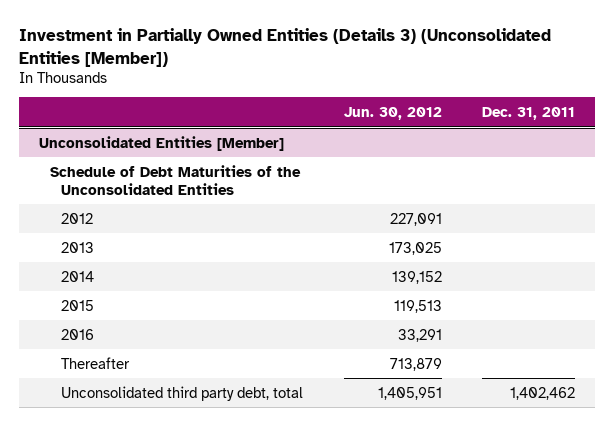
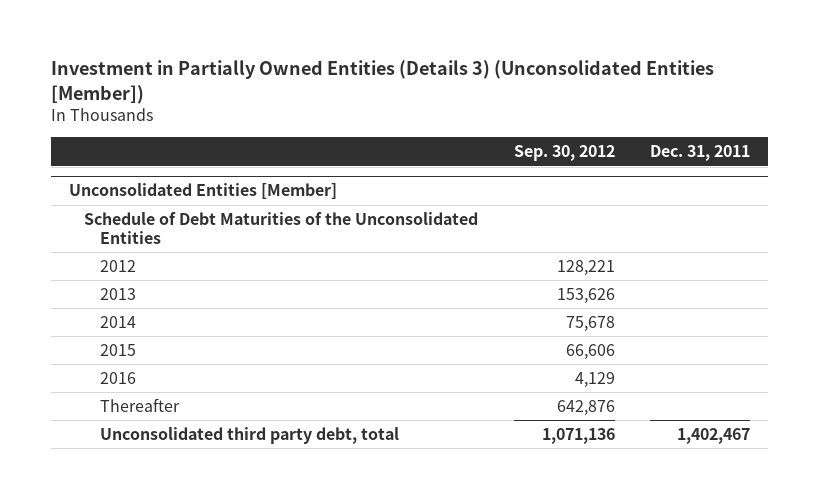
[343,106,442,120] Jun. 30, 2012 -> none
none -> [513,145,615,162] Sep. 30, 2012
[510,386,576,400] 1,402,462 -> [677,428,751,445] 1,402,467

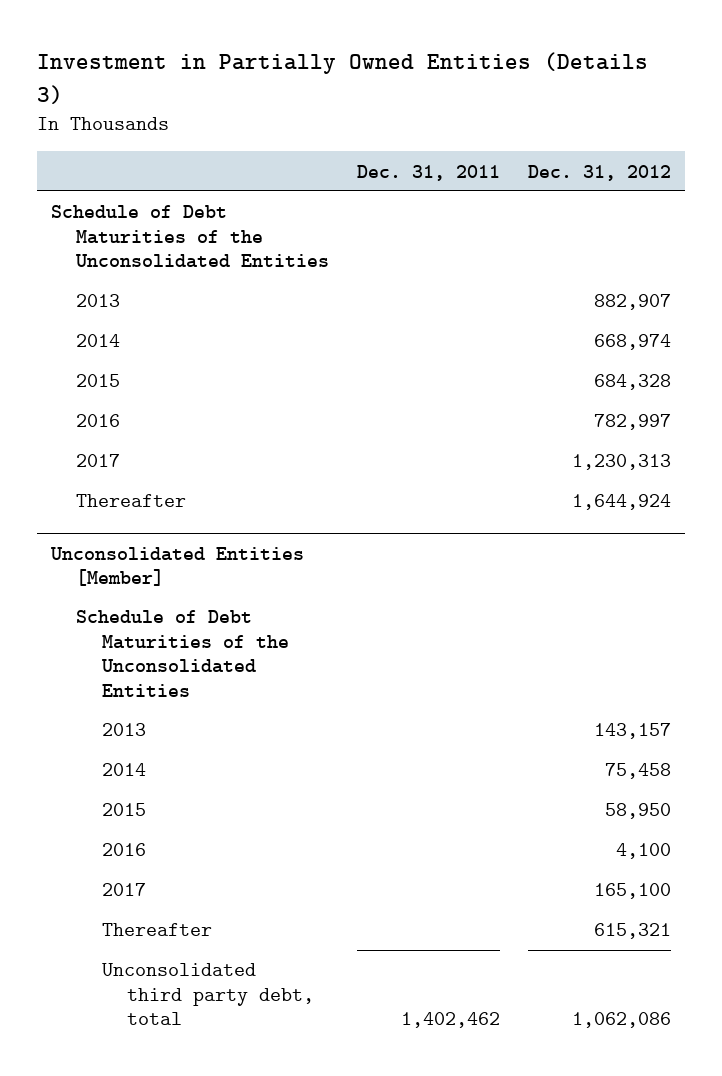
[50,60,714,104] Investment in Partially Owned Entities (Details 3) (Unconsolidated Entities [Member]) -> [36,52,648,104] Investment in Partially Owned Entities (Details 3)
[513,145,615,162] Sep. 30, 2012 -> none
none -> [528,164,672,181] Dec. 31, 2012
none -> [50,205,330,269] Schedule of Debt Maturities of the Unconsolidated Entities
none -> [76,294,121,308] 2013
none -> [76,334,121,348] 2014
none -> [76,374,121,388] 2015
none -> [76,414,121,428] 2016
none -> [76,454,121,468] 2017
none -> [76,494,187,508] Thereafter
[100,260,137,273] 2012 -> none
none -> [101,883,146,897] 2017
[677,428,751,445] 1,402,467 -> [401,1012,501,1029] 1,402,462

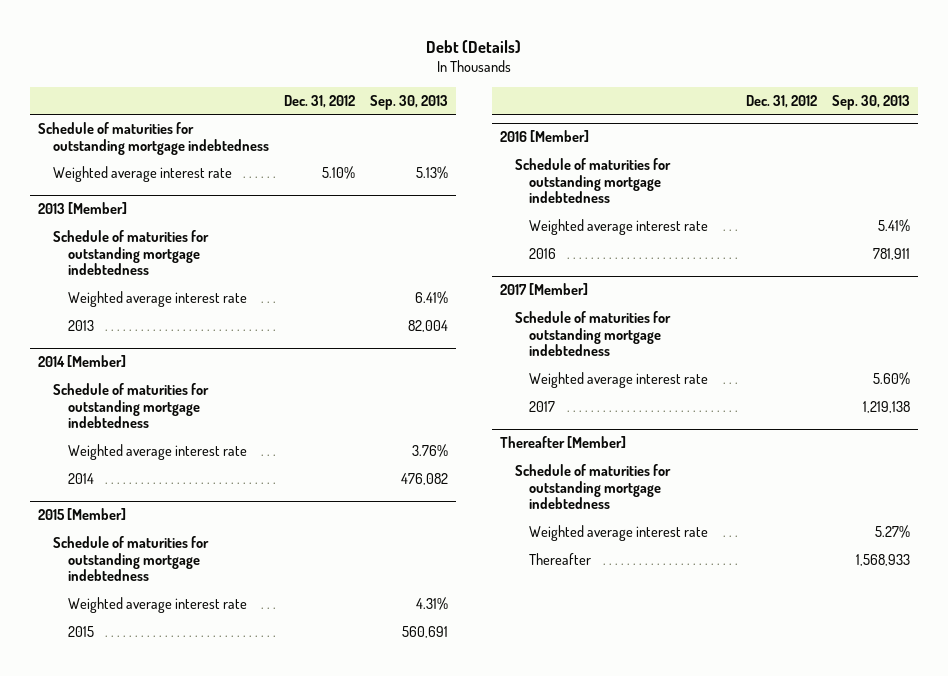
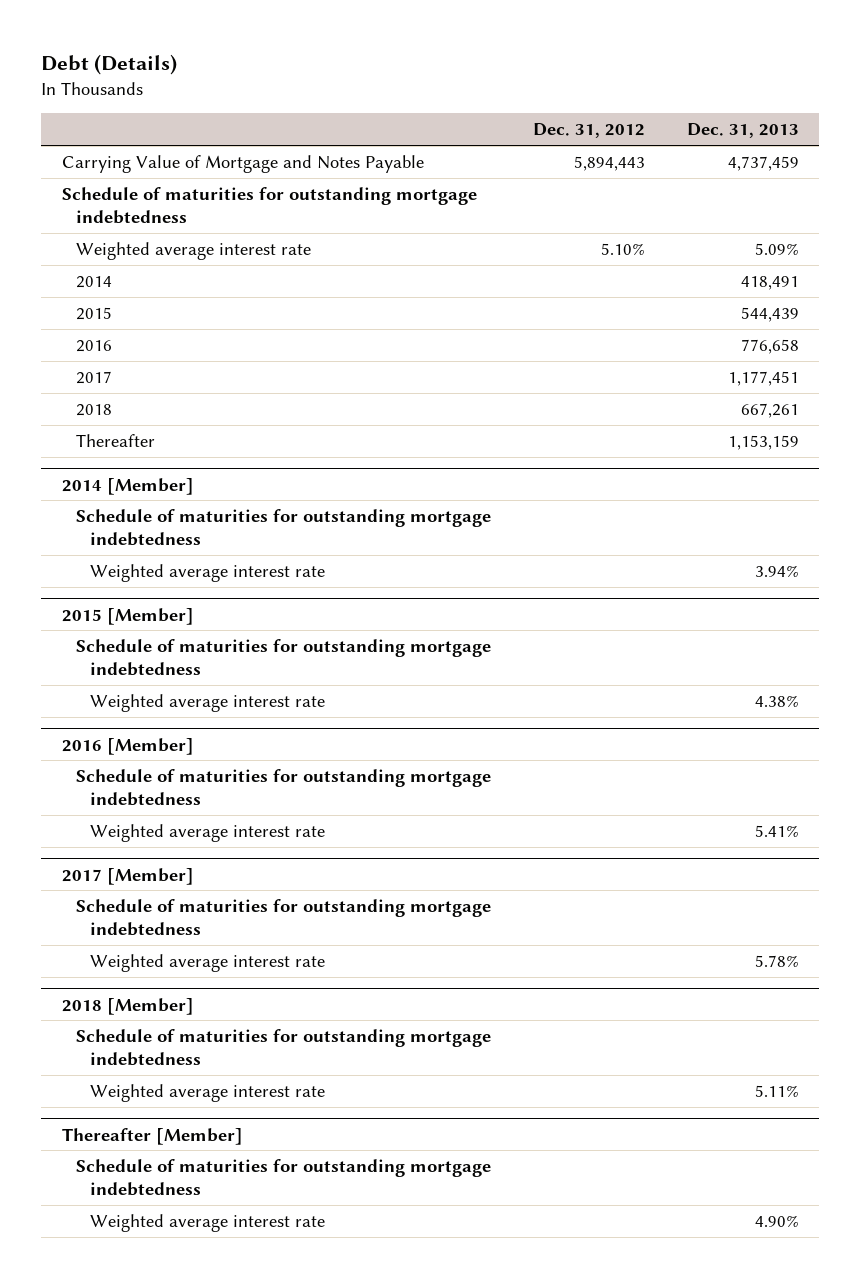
[370,94,449,110] Sep. 30, 2013 -> none
none -> [686,123,799,139] Dec. 31, 2013
none -> [61,154,424,173] Carrying Value of Mortgage and Notes Payable
[37,202,127,215] 2013 [Member] -> none
[52,230,209,276] Schedule of maturities for outstanding mortgage indebtedness -> none
[67,291,247,308] Weighted average interest rate -> none
[67,320,94,332] 2013 -> none
none -> [76,275,113,288] 2014
none -> [76,306,113,320] 2015
none -> [76,339,113,352] 2016
none -> [76,370,113,384] 2017
none -> [76,403,113,416] 2018
none -> [76,433,156,447] Thereafter
[67,473,94,485] 2014 -> none
[67,626,94,638] 2015 -> none
[529,248,557,260] 2016 -> none
[529,401,556,413] 2017 -> none
none -> [61,997,194,1015] 2018 [Member]
none -> [76,1028,492,1067] Schedule of maturities for outstanding mortgage indebtedness
none -> [90,1083,326,1102] Weighted average interest rate
[529,553,592,566] Thereafter -> none

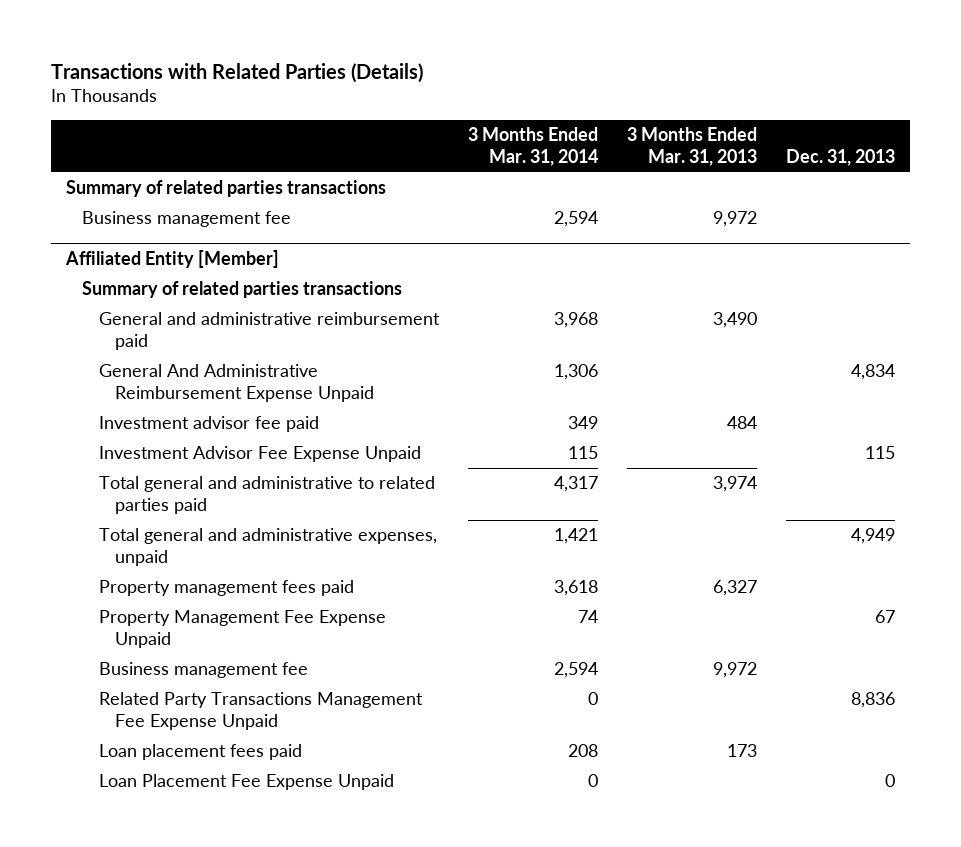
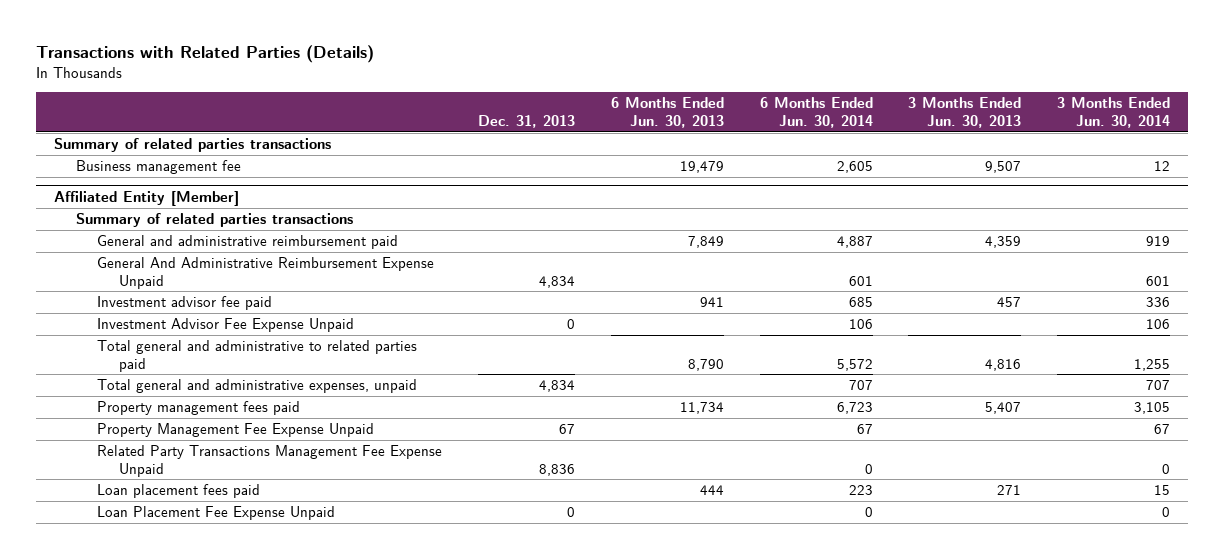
[467,127,598,167] 3 Months Ended Mar. 31, 2014 -> none
[626,127,757,167] 3 Months Ended Mar. 31, 2013 -> none
none -> [610,97,724,128] 6 Months Ended Jun. 30, 2013
none -> [759,97,873,128] 6 Months Ended Jun. 30, 2014
none -> [908,97,1022,128] 3 Months Ended Jun. 30, 2013
none -> [1057,97,1171,128] 3 Months Ended Jun. 30, 2014
[864,446,895,460] 115 -> [567,319,576,330] 0
[850,528,895,545] 4,949 -> [539,380,576,393] 4,834
[98,662,308,679] Business management fee -> none

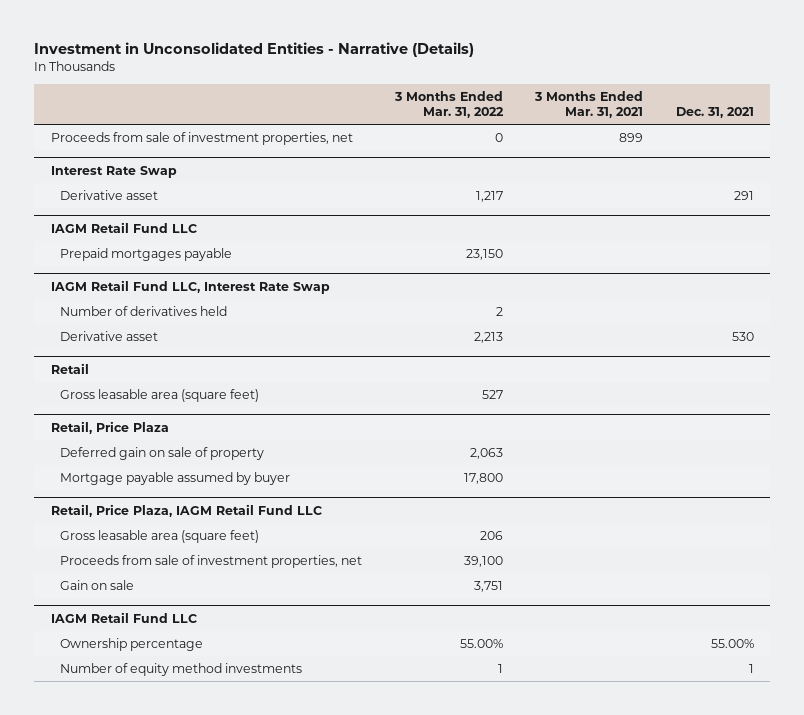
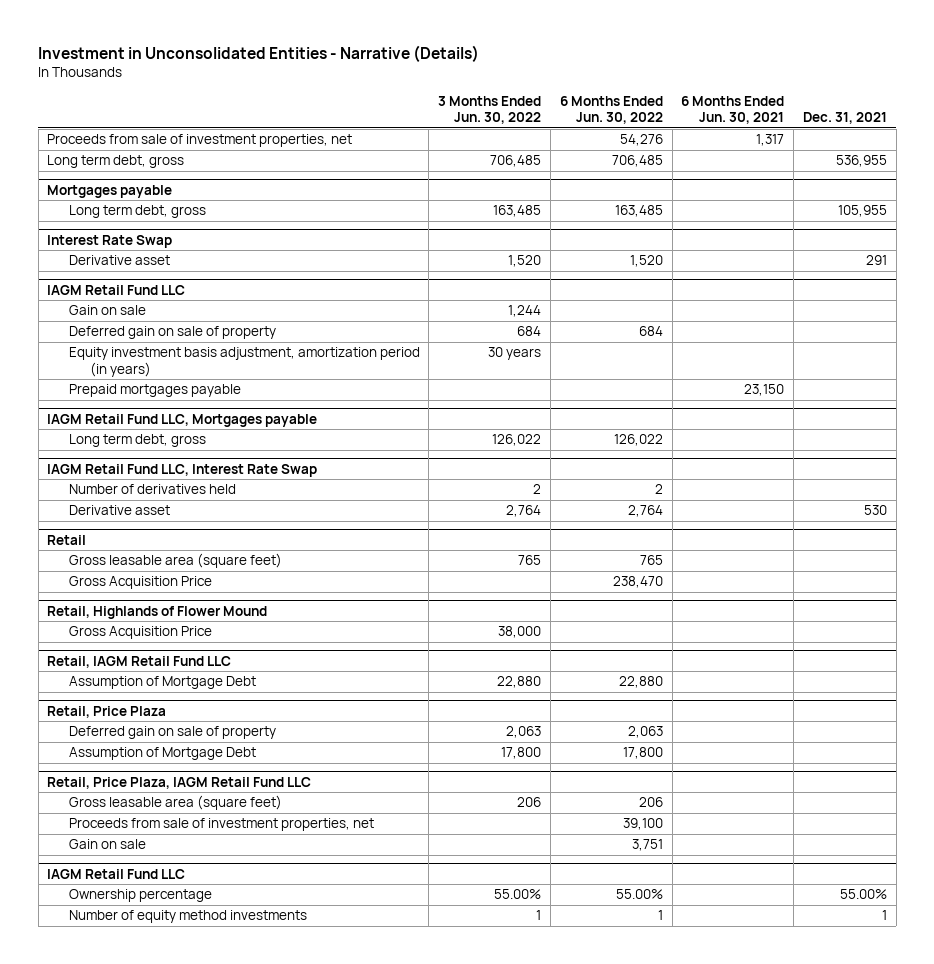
[393,90,504,119] 3 Months Ended Mar. 31, 2022 -> none
[534,90,644,119] 3 Months Ended Mar. 31, 2021 -> none
none -> [438,95,542,125] 3 Months Ended Jun. 30, 2022
none -> [559,95,663,125] 6 Months Ended Jun. 30, 2022
none -> [681,95,785,125] 6 Months Ended Jun. 30, 2021
none -> [47,155,185,169] Long term debt, gross
none -> [47,184,173,198] Mortgages payable
none -> [68,205,206,219] Long term debt, gross
none -> [68,305,146,316] Gain on sale
none -> [68,326,276,340] Deferred gain on sale of property
none -> [68,347,420,377] Equity investment basis adjustment, amortization period (in years)
none -> [47,413,318,427] IAGM Retail Fund LLC, Mortgages payable
none -> [68,434,206,448] Long term debt, gross
none -> [68,576,212,590] Gross Acquisition Price
none -> [47,605,268,619] Retail, Highlands of Flower Mound
none -> [68,626,212,640] Gross Acquisition Price
none -> [47,655,232,668] Retail, IAGM Retail Fund LLC
none -> [68,676,256,690] Assumption of Mortgage Debt
[60,471,291,485] Mortgage payable assumed by buyer -> none
none -> [68,747,256,761] Assumption of Mortgage Debt

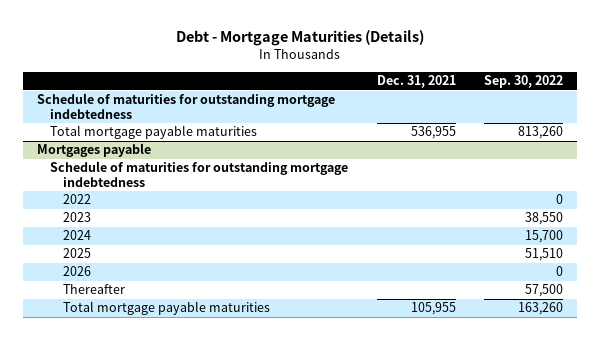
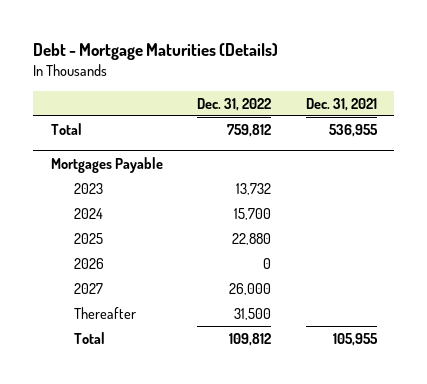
[483,75,563,89] Sep. 30, 2022 -> none
none -> [197,97,272,111] Dec. 31, 2022
[37,93,336,119] Schedule of maturities for outstanding mortgage indebtedness -> none
[50,161,349,187] Schedule of maturities for outstanding mortgage indebtedness -> none
[62,194,91,205] 2022 -> none
[50,125,258,140] Total mortgage payable maturities -> [50,122,82,135] Total
[37,143,152,158] Mortgages payable -> [50,156,163,173] Mortgages Payable
none -> [73,282,103,294] 2027
[62,301,270,316] Total mortgage payable maturities -> [73,331,105,344] Total

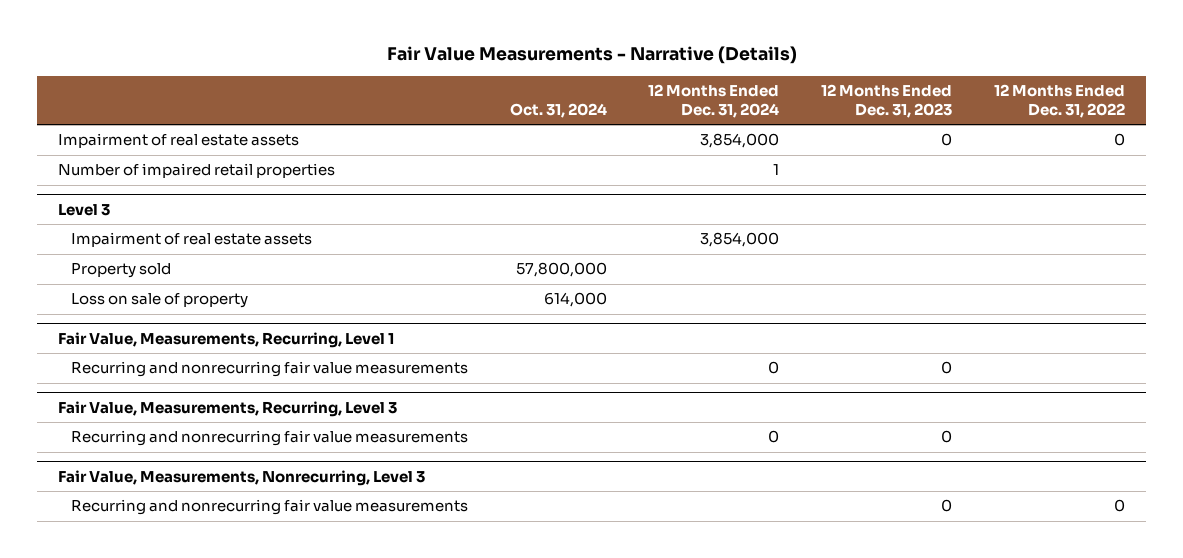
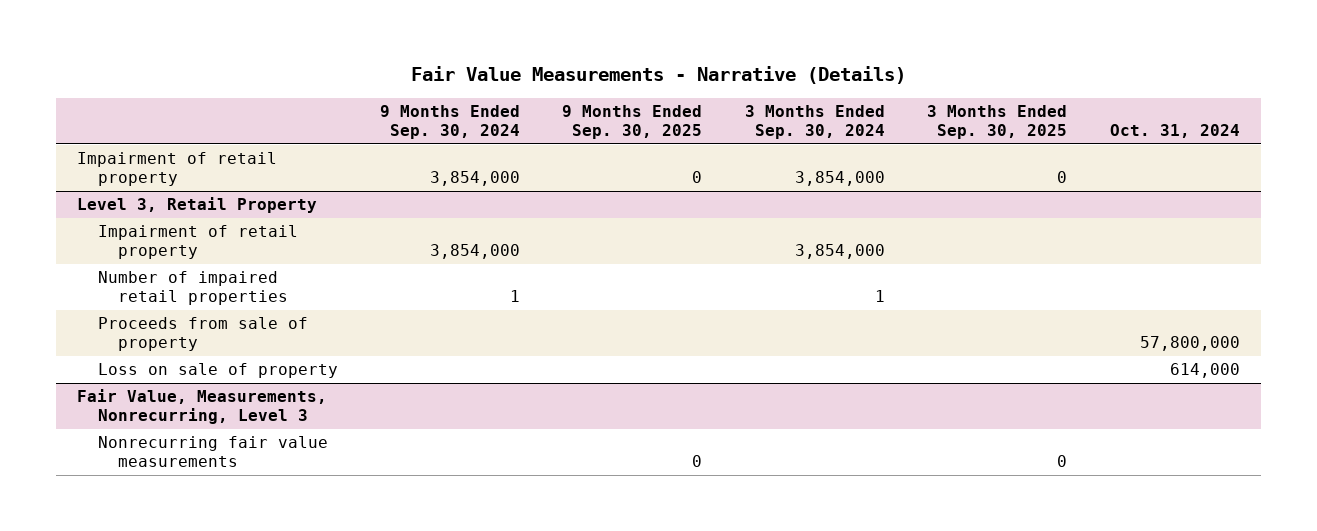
[648,83,780,118] 12 Months Ended Dec. 31, 2024 -> none
[821,83,953,118] 12 Months Ended Dec. 31, 2023 -> none
[994,83,1126,118] 12 Months Ended Dec. 31, 2022 -> none
none -> [380,105,521,139] 9 Months Ended Sep. 30, 2024
none -> [562,105,703,139] 9 Months Ended Sep. 30, 2025
none -> [744,105,885,139] 3 Months Ended Sep. 30, 2024
none -> [927,105,1068,139] 3 Months Ended Sep. 30, 2025
[58,163,336,179] Number of impaired retail properties -> none
[58,133,300,149] Impairment of real estate assets -> [77,152,278,187] Impairment of retail property
[58,203,111,216] Level 3 -> [77,197,318,214] Level 3, Retail Property
[70,232,312,248] Impairment of real estate assets -> [97,225,298,260] Impairment of retail property
none -> [97,271,289,306] Number of impaired retail properties
[70,263,171,279] Property sold -> [97,317,308,352] Proceeds from sale of property
[58,331,395,348] Fair Value, Measurements, Recurring, Level 1 -> none
[70,361,468,378] Recurring and nonrecurring fair value measurements -> none
[58,400,398,417] Fair Value, Measurements, Recurring, Level 3 -> none
[70,430,468,447] Recurring and nonrecurring fair value measurements -> none
[70,499,468,516] Recurring and nonrecurring fair value measurements -> [97,436,328,468] Nonrecurring fair value measurements

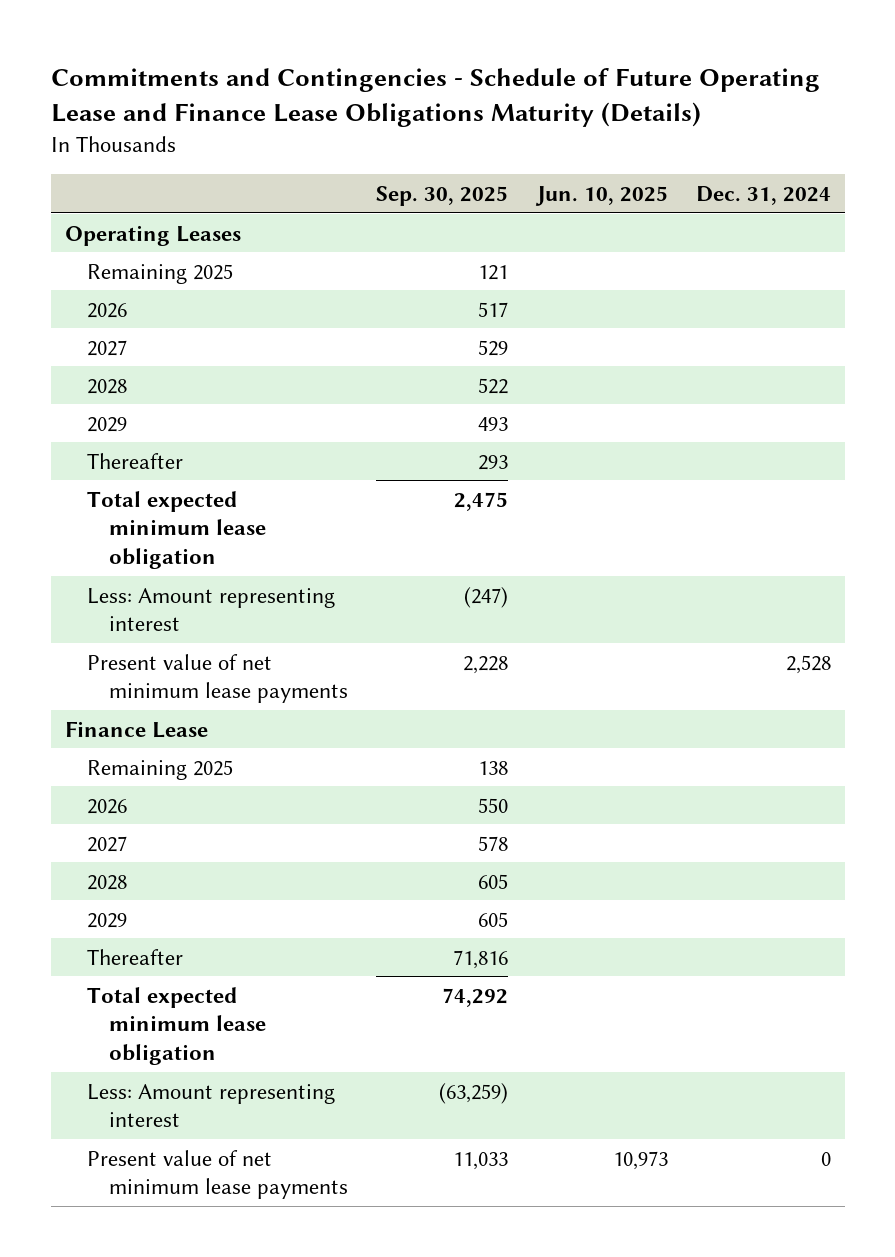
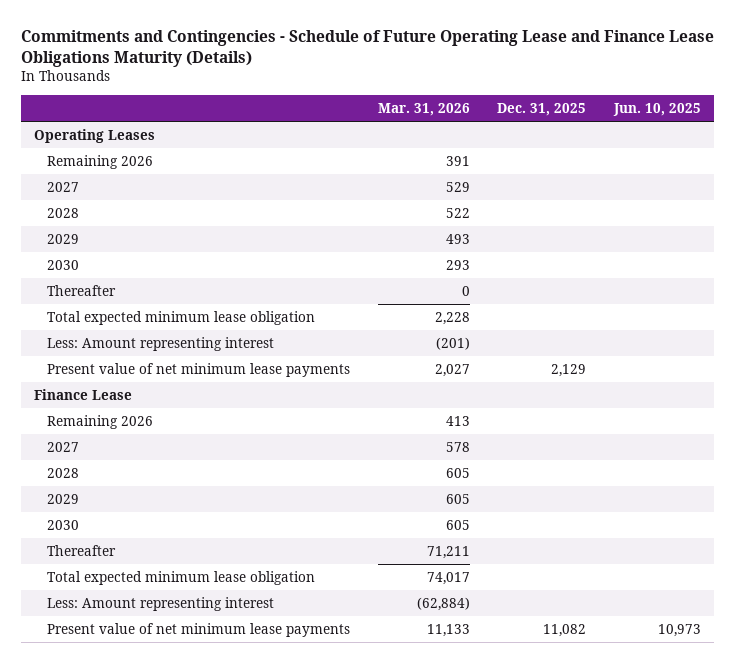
[376,185,509,206] Sep. 30, 2025 -> none
[695,185,831,205] Dec. 31, 2024 -> none
none -> [377,103,470,117] Mar. 31, 2026
none -> [497,103,587,117] Dec. 31, 2025
[86,302,127,318] 2026 -> none
[86,263,233,284] Remaining 2025 -> [47,155,154,170] Remaining 2026
none -> [47,260,80,271] 2030
[86,798,127,814] 2026 -> none
[86,759,233,780] Remaining 2025 -> [47,415,154,430] Remaining 2026
none -> [47,520,80,531] 2030

